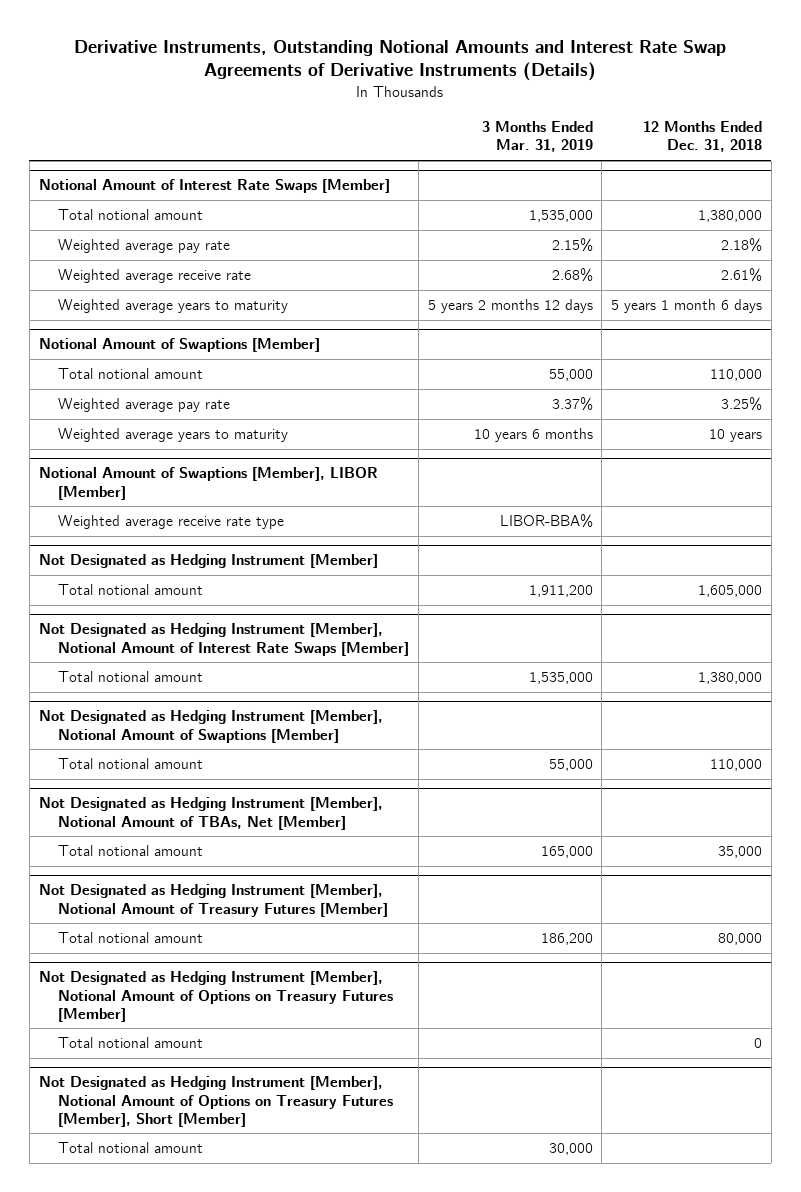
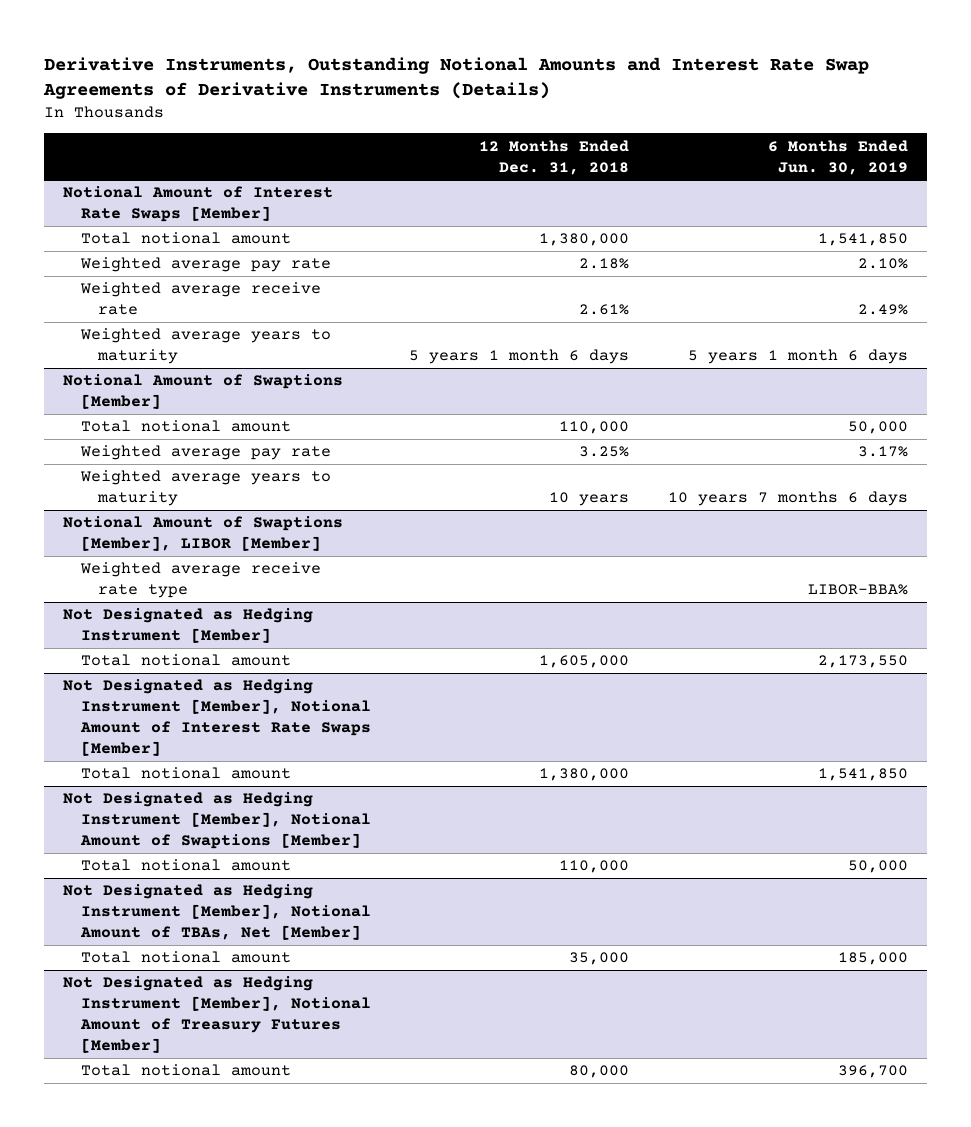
[481,121,593,153] 3 Months Ended Mar. 31, 2019 -> none
none -> [767,139,908,175] 6 Months Ended Jun. 30, 2019
[38,971,394,1022] Not Designated as Hedging Instrument [Member], Notional Amount of Options on Treasury Futures [Member] -> none
[58,1037,204,1049] Total notional amount -> none
[38,1076,394,1127] Not Designated as Hedging Instrument [Member], Notional Amount of Options on Treasury Futures [Member], Short [Member] -> none
[58,1142,204,1154] Total notional amount -> none

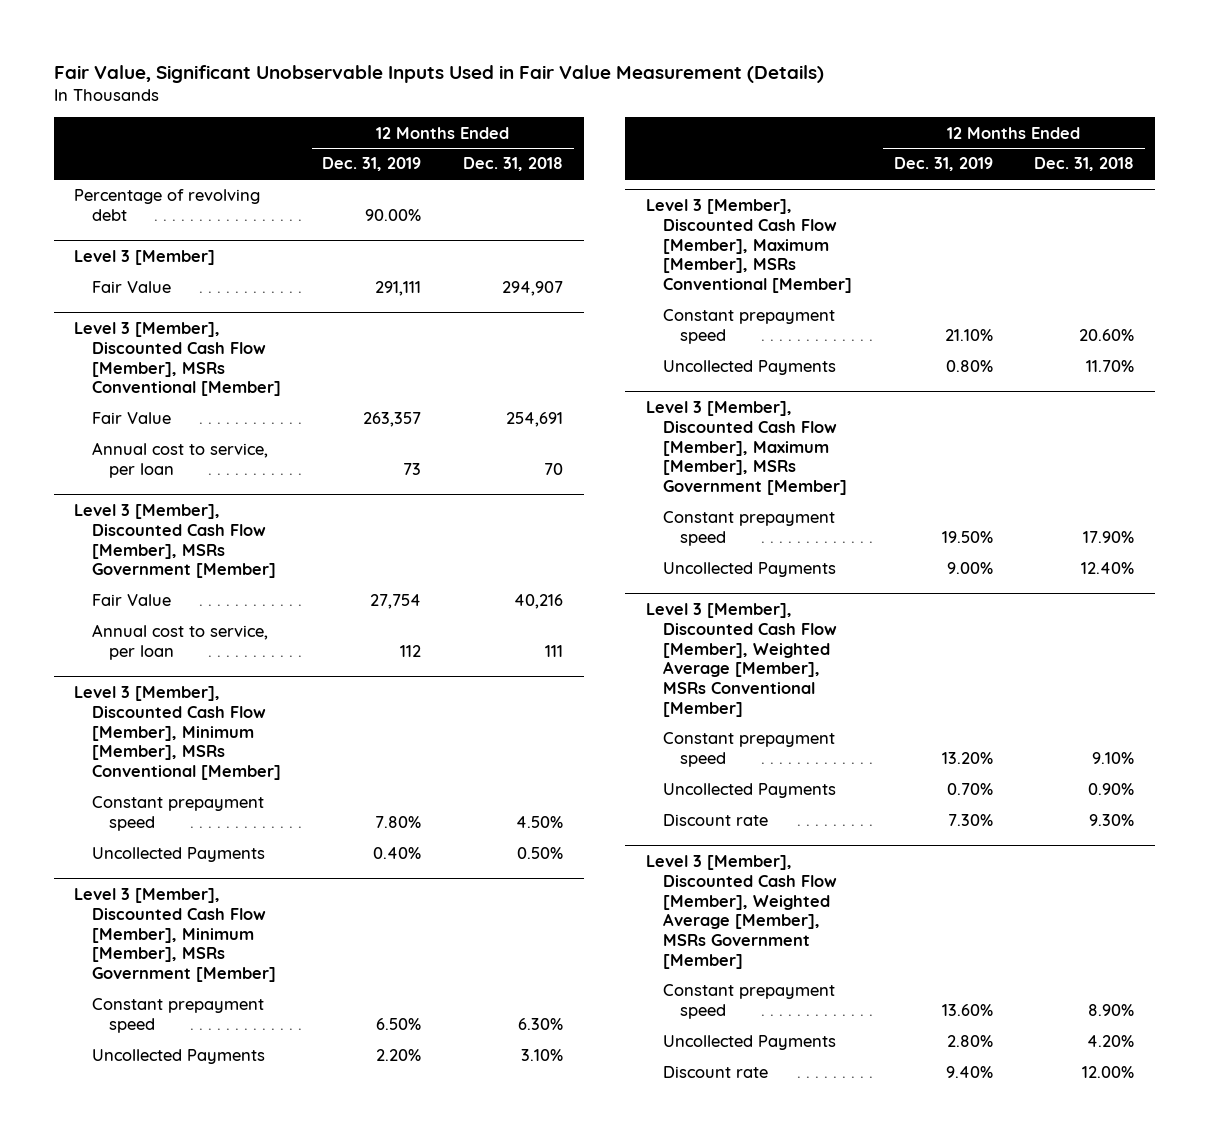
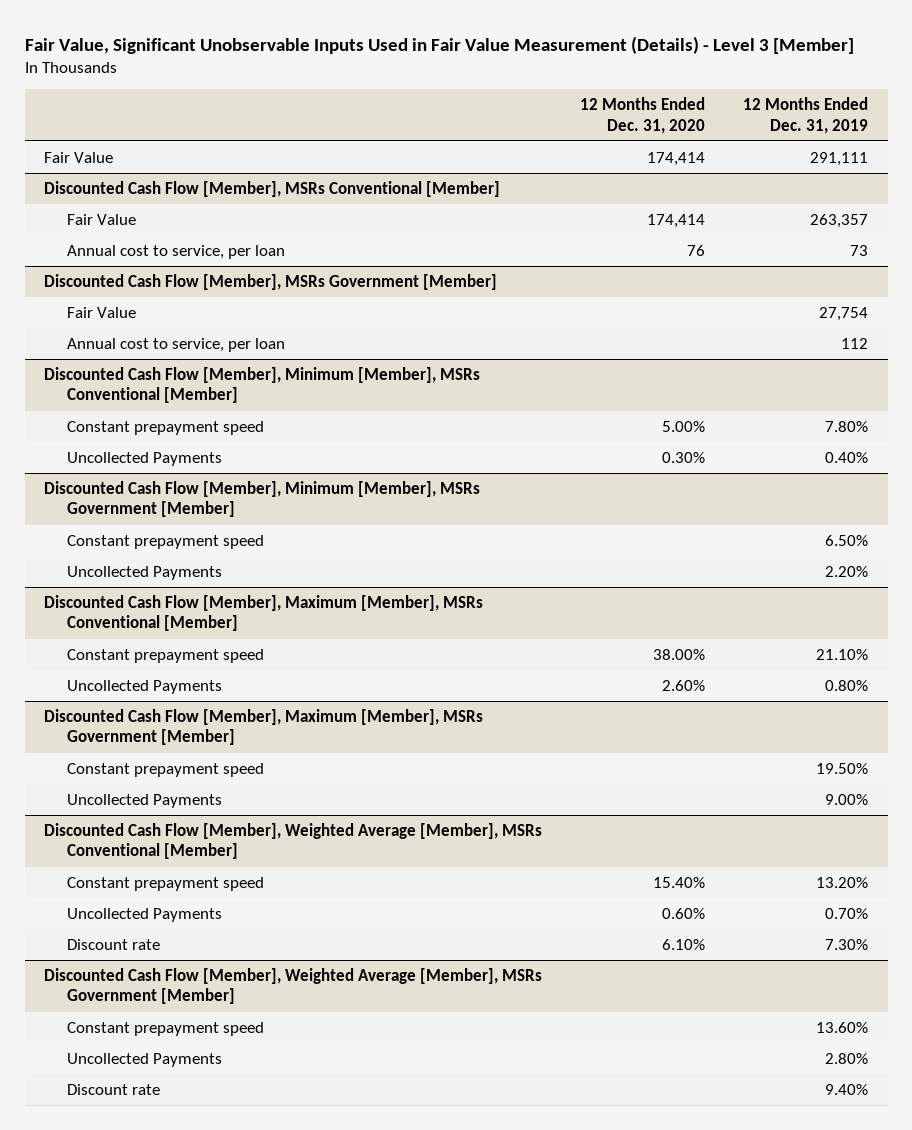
[53,65,824,84] Fair Value, Significant Unobservable Inputs Used in Fair Value Measurement (Details) -> [24,35,854,54] Fair Value, Significant Unobservable Inputs Used in Fair Value Measurement (Details) - Level 3 [Member]
[463,157,564,172] Dec. 31, 2018 -> none
none -> [580,97,706,134] 12 Months Ended Dec. 31, 2020
[74,189,261,221] Percentage of revolving debt -> none
[74,250,216,266] Level 3 [Member] -> none
[74,322,281,397] Level 3 [Member], Discounted Cash Flow [Member], MSRs Conventional [Member] -> [43,181,500,198] Discounted Cash Flow [Member], MSRs Conventional [Member]
[74,504,276,579] Level 3 [Member], Discounted Cash Flow [Member], MSRs Government [Member] -> [43,274,497,291] Discounted Cash Flow [Member], MSRs Government [Member]
[74,686,281,781] Level 3 [Member], Discounted Cash Flow [Member], Minimum [Member], MSRs Conventional [Member] -> [43,367,480,404] Discounted Cash Flow [Member], Minimum [Member], MSRs Conventional [Member]
[74,888,276,983] Level 3 [Member], Discounted Cash Flow [Member], Minimum [Member], MSRs Government [Member] -> [43,481,480,518] Discounted Cash Flow [Member], Minimum [Member], MSRs Government [Member]
[645,199,852,294] Level 3 [Member], Discounted Cash Flow [Member], Maximum [Member], MSRs Conventional [Member] -> [43,595,483,632] Discounted Cash Flow [Member], Maximum [Member], MSRs Conventional [Member]
[645,401,847,496] Level 3 [Member], Discounted Cash Flow [Member], Maximum [Member], MSRs Government [Member] -> [43,709,483,746] Discounted Cash Flow [Member], Maximum [Member], MSRs Government [Member]
[645,603,837,717] Level 3 [Member], Discounted Cash Flow [Member], Weighted Average [Member], MSRs Conventional [Member] -> [43,823,542,860] Discounted Cash Flow [Member], Weighted Average [Member], MSRs Conventional [Member]
[645,855,837,969] Level 3 [Member], Discounted Cash Flow [Member], Weighted Average [Member], MSRs Government [Member] -> [43,968,542,1005] Discounted Cash Flow [Member], Weighted Average [Member], MSRs Government [Member]

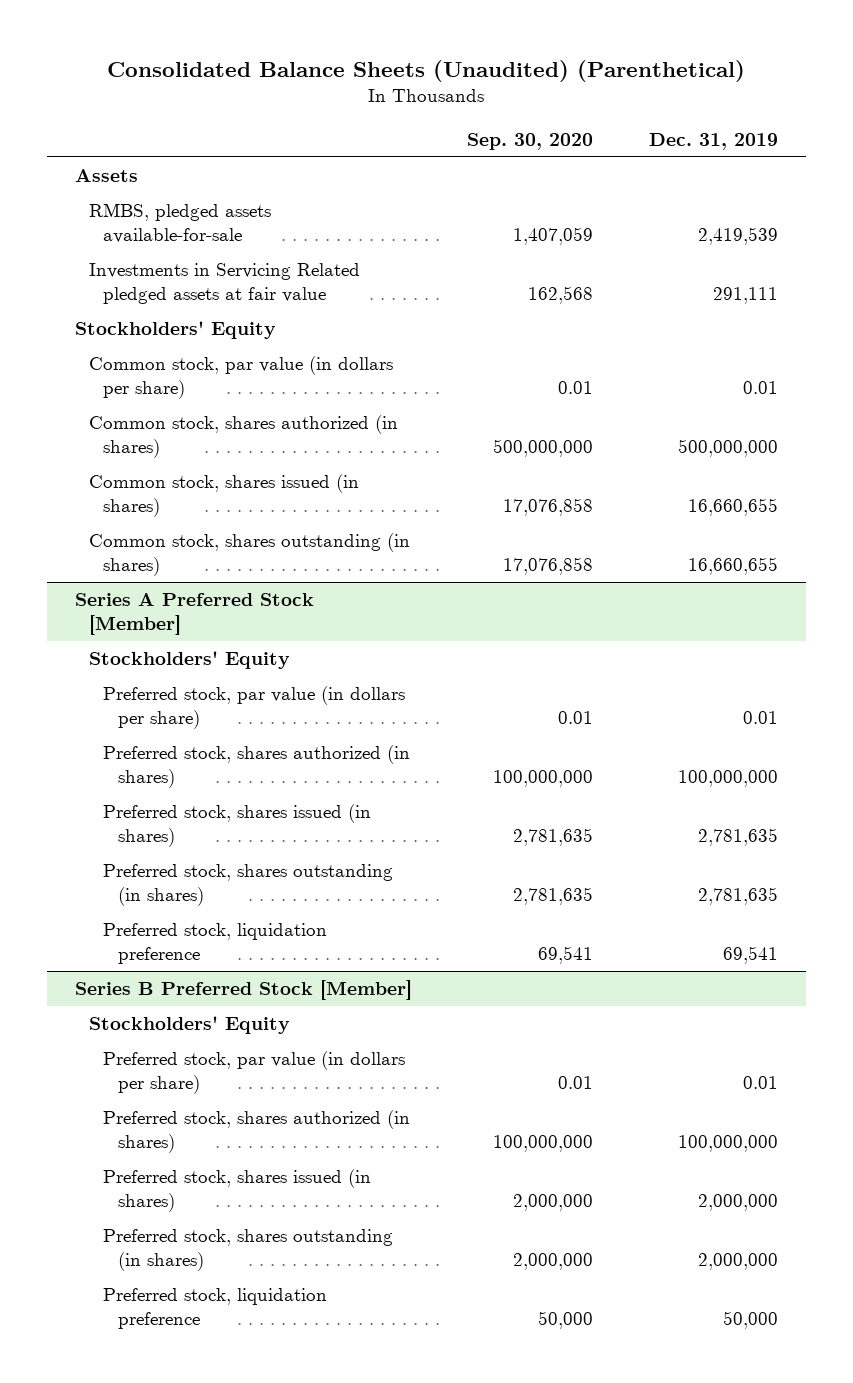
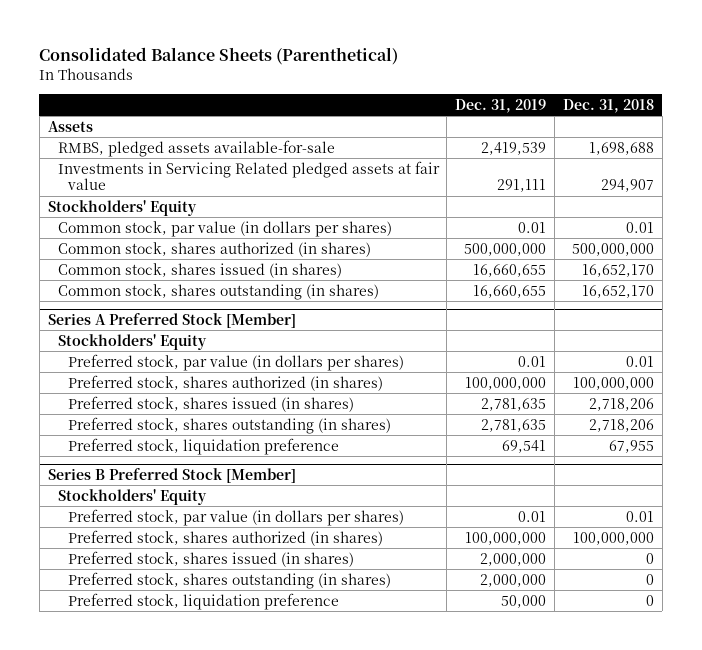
[107,59,746,82] Consolidated Balance Sheets (Unaudited) (Parenthetical) -> [39,46,399,65] Consolidated Balance Sheets (Parenthetical)
[467,132,594,150] Sep. 30, 2020 -> none
none -> [563,98,655,113] Dec. 31, 2018
[89,356,394,400] Common stock, par value (in dollars per share) -> [57,220,392,237] Common stock, par value (in dollars per shares)
[103,686,406,730] Preferred stock, par value (in dollars per share) -> [67,353,404,371] Preferred stock, par value (in dollars per shares)
[103,1051,406,1095] Preferred stock, par value (in dollars per share) -> [67,508,404,526] Preferred stock, par value (in dollars per shares)

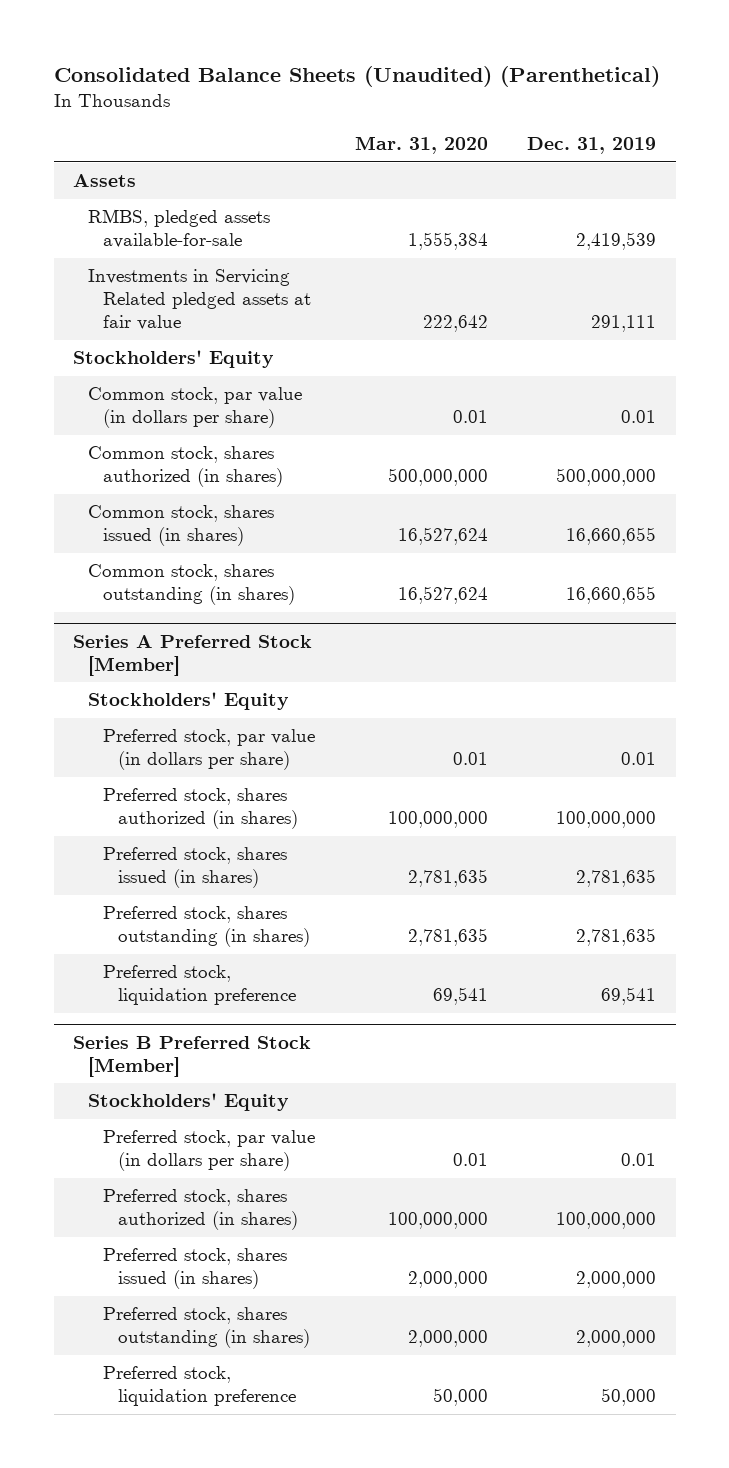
[39,46,399,65] Consolidated Balance Sheets (Parenthetical) -> [53,66,660,88] Consolidated Balance Sheets (Unaudited) (Parenthetical)
[563,98,655,113] Dec. 31, 2018 -> none
none -> [354,135,488,154] Mar. 31, 2020
[57,220,392,237] Common stock, par value (in dollars per shares) -> [88,387,303,429] Common stock, par value (in dollars per share)
[67,353,404,371] Preferred stock, par value (in dollars per shares) -> [103,729,316,771] Preferred stock, par value (in dollars per share)
[67,508,404,526] Preferred stock, par value (in dollars per shares) -> [103,1130,316,1172] Preferred stock, par value (in dollars per share)

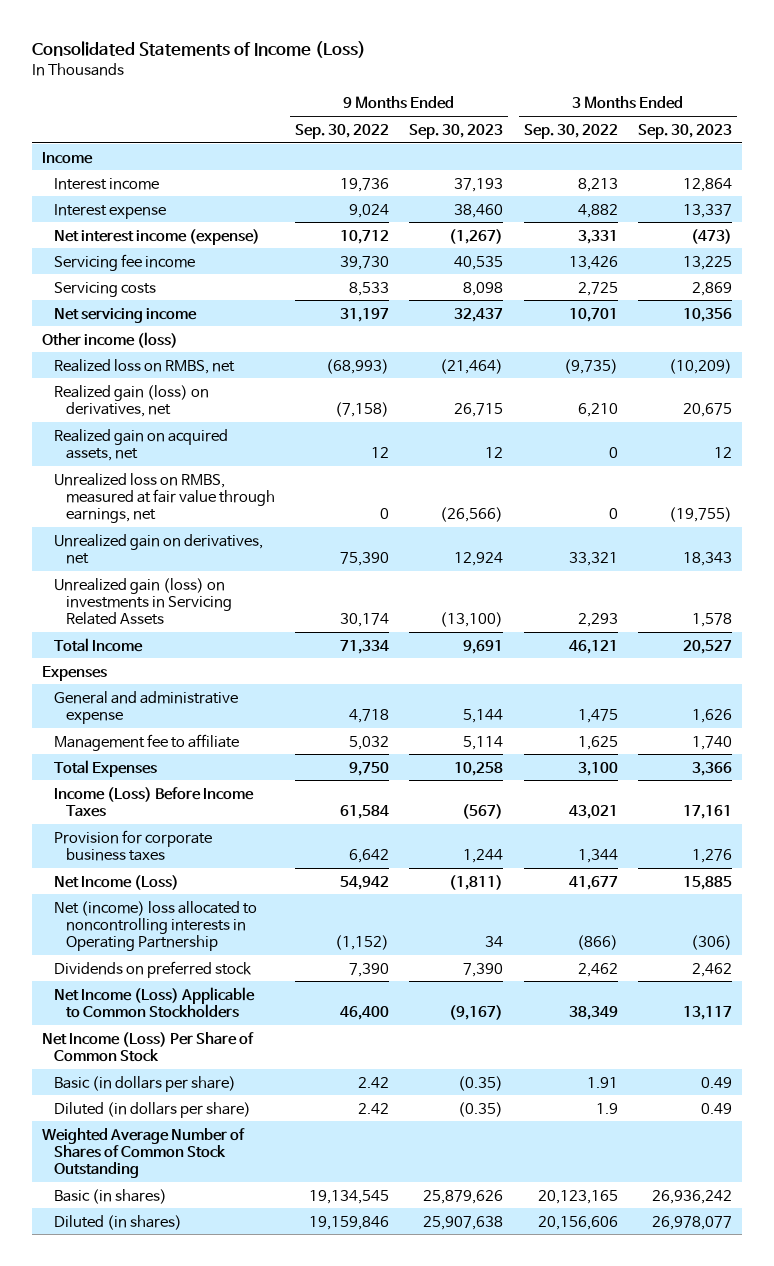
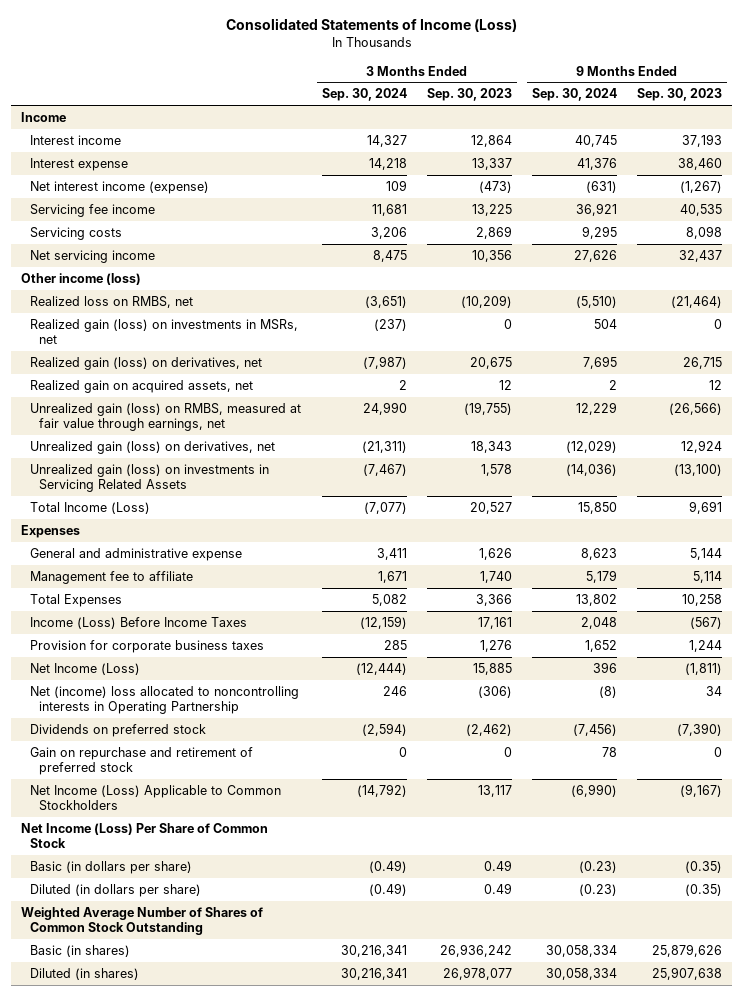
[295,123,390,139] Sep. 30, 2022 -> none
[523,123,618,139] Sep. 30, 2022 -> none
none -> [321,88,407,102] Sep. 30, 2024
none -> [532,88,618,102] Sep. 30, 2024
none -> [30,318,299,345] Realized gain (loss) on investments in MSRs, net
[54,472,275,524] Unrealized loss on RMBS, measured at fair value through earnings, net -> [30,402,302,432] Unrealized gain (loss) on RMBS, measured at fair value through earnings, net
[54,533,264,564] Unrealized gain on derivatives, net -> [30,440,276,454] Unrealized gain (loss) on derivatives, net
[54,637,144,652] Total Income -> [30,501,151,514] Total Income (Loss)
[463,962,504,977] 7,390 -> [677,722,723,736] (7,390)
[692,962,733,977] 2,462 -> [465,723,512,736] (2,462)
none -> [30,746,254,776] Gain on repurchase and retirement of preferred stock

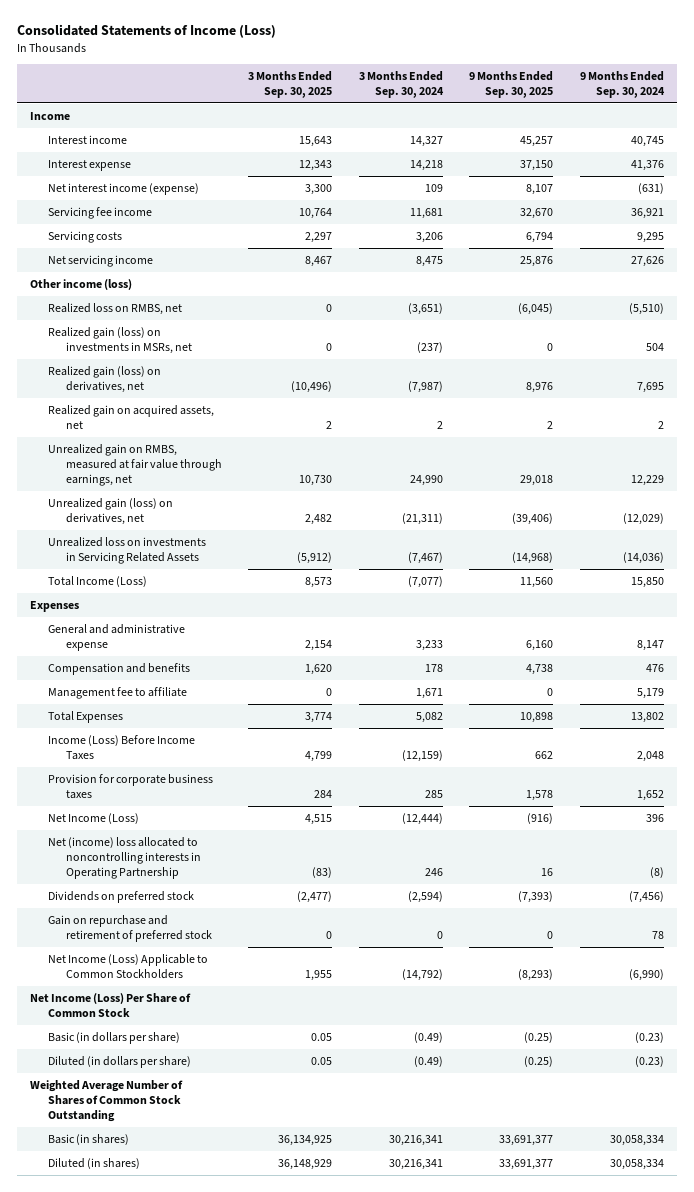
[426,88,512,102] Sep. 30, 2023 -> none
[637,88,723,102] Sep. 30, 2023 -> none
none -> [248,70,333,99] 3 Months Ended Sep. 30, 2025
none -> [469,70,554,99] 9 Months Ended Sep. 30, 2025
[30,402,302,432] Unrealized gain (loss) on RMBS, measured at fair value through earnings, net -> [47,443,222,487] Unrealized gain on RMBS, measured at fair value through earnings, net
[30,463,270,493] Unrealized gain (loss) on investments in Servicing Related Assets -> [47,536,206,565] Unrealized loss on investments in Servicing Related Assets
[376,547,407,560] 3,411 -> [415,640,443,652] 3,233
[581,547,618,560] 8,623 -> [636,640,664,652] 8,147
none -> [47,662,190,675] Compensation and benefits

